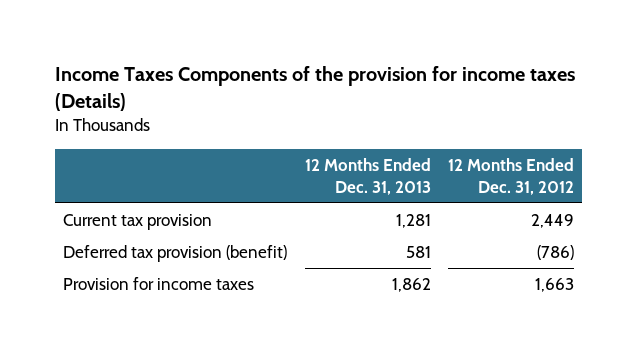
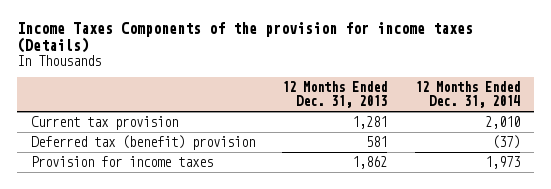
[447,157,574,195] 12 Months Ended Dec. 31, 2012 -> none
none -> [414,81,520,108] 12 Months Ended Dec. 31, 2014
[63,245,288,263] Deferred tax provision (benefit) -> [30,135,255,151] Deferred tax (benefit) provision

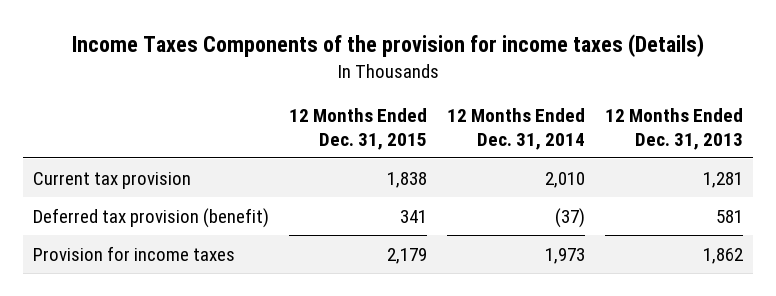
none -> [288,108,427,150] 12 Months Ended Dec. 31, 2015
[30,135,255,151] Deferred tax (benefit) provision -> [32,207,269,228] Deferred tax provision (benefit)

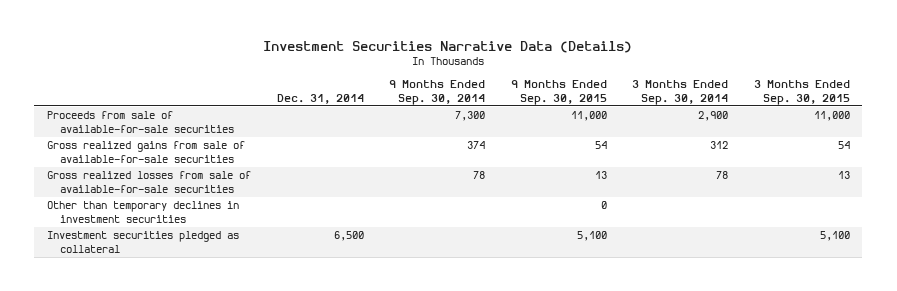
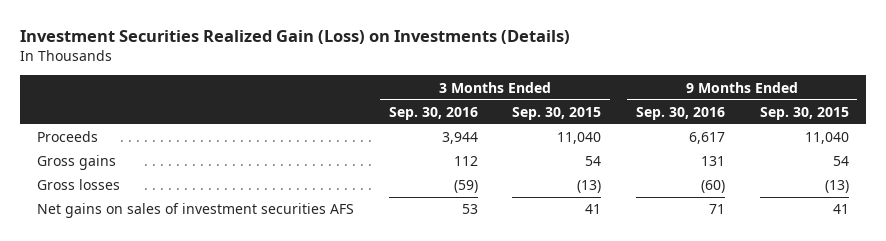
[263,40,633,53] Investment Securities Narrative Data (Details) -> [20,30,571,45] Investment Securities Realized Gain (Loss) on Investments (Details)
[276,93,364,104] Dec. 31, 2014 -> none
[389,80,486,105] 9 Months Ended Sep. 30, 2014 -> none
[632,80,729,105] 3 Months Ended Sep. 30, 2014 -> none
none -> [388,106,478,120] Sep. 30, 2016
none -> [635,106,725,120] Sep. 30, 2016
[47,111,234,133] Proceeds from sale of available-for-sale securities -> none
[47,201,240,223] Other than temporary declines in investment securities -> none
[47,231,240,253] Investment securities pledged as collateral -> none
none -> [37,131,99,143] Proceeds
[47,141,246,163] Gross realized gains from sale of available-for-sale securities -> [37,155,117,171] Gross gains
[47,171,252,193] Gross realized losses from sale of available-for-sale securities -> [37,179,121,191] Gross losses
[594,171,607,180] 13 -> [824,180,849,194] (13)
[837,171,850,180] 13 -> [577,180,602,194] (13)
none -> [37,203,355,219] Net gains on sales of investment securities AFS

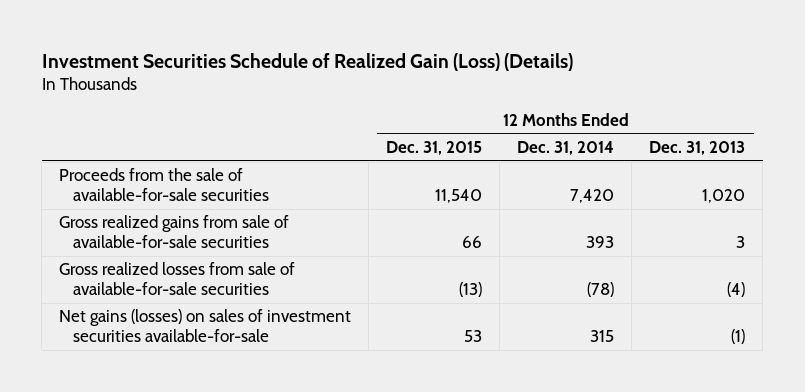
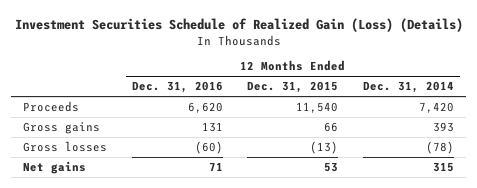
[649,141,746,156] Dec. 31, 2013 -> none
none -> [131,81,223,94] Dec. 31, 2016
[59,168,270,202] Proceeds from the sale of available-for-sale securities -> [23,101,80,113] Proceeds
[59,215,290,249] Gross realized gains from sale of available-for-sale securities -> [23,122,101,135] Gross gains
[59,262,296,296] Gross realized losses from sale of available-for-sale securities -> [23,141,108,153] Gross losses
[59,309,352,343] Net gains (losses) on sales of investment securities available-for-sale -> [23,161,87,175] Net gains

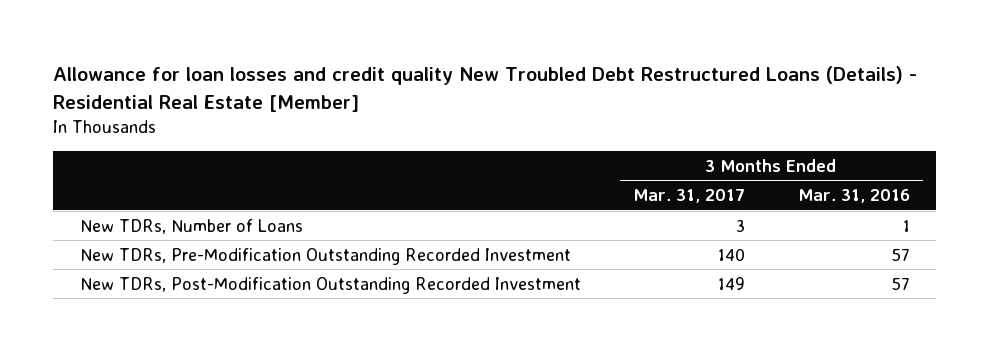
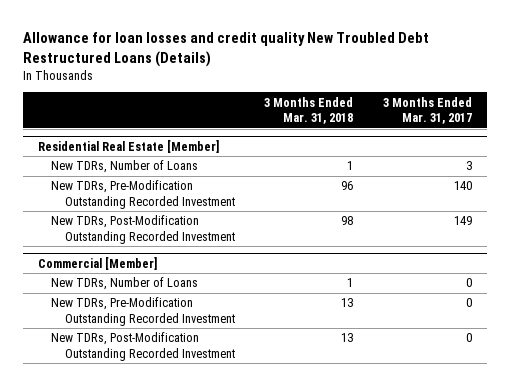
[53,66,918,113] Allowance for loan losses and credit quality New Troubled Debt Restructured Loans (Details) - Residential Real Estate [Member] -> [23,32,430,67] Allowance for loan losses and credit quality New Troubled Debt Restructured Loans (Details)
[797,189,910,204] Mar. 31, 2016 -> none
none -> [264,96,354,125] 3 Months Ended Mar. 31, 2018
none -> [38,140,220,154] Residential Real Estate [Member]
none -> [38,257,158,271] Commercial [Member]
none -> [51,277,199,291] New TDRs, Number of Loans
none -> [51,297,235,326] New TDRs, Pre-Modification Outstanding Recorded Investment
none -> [51,332,235,361] New TDRs, Post-Modification Outstanding Recorded Investment

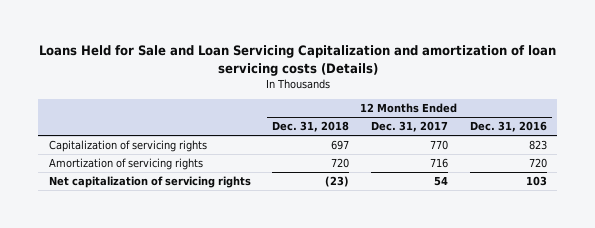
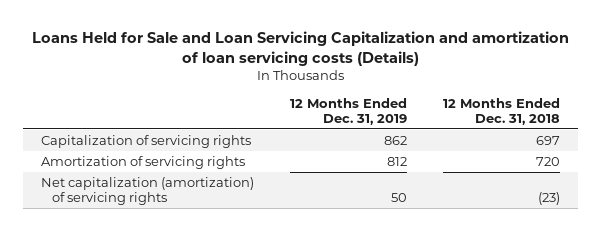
[370,121,448,133] Dec. 31, 2017 -> none
[469,121,547,133] Dec. 31, 2016 -> none
none -> [290,97,408,126] 12 Months Ended Dec. 31, 2019
[48,176,251,189] Net capitalization of servicing rights -> [41,176,255,206] Net capitalization (amortization) of servicing rights

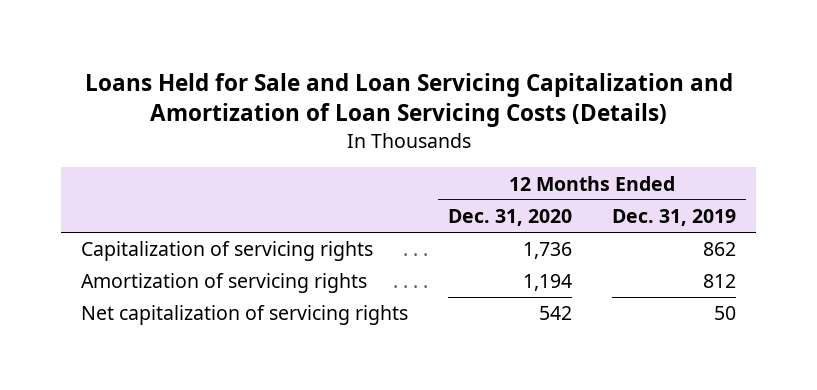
[31,31,569,66] Loans Held for Sale and Loan Servicing Capitalization and amortization of loan servicing costs (Details) -> [84,73,733,128] Loans Held for Sale and Loan Servicing Capitalization and Amortization of Loan Servicing Costs (Details)
[443,97,561,126] 12 Months Ended Dec. 31, 2018 -> none
none -> [448,208,573,226] Dec. 31, 2020
[41,176,255,206] Net capitalization (amortization) of servicing rights -> [80,305,408,326] Net capitalization of servicing rights

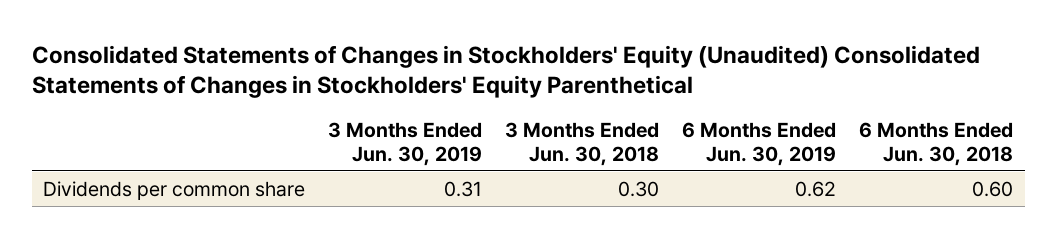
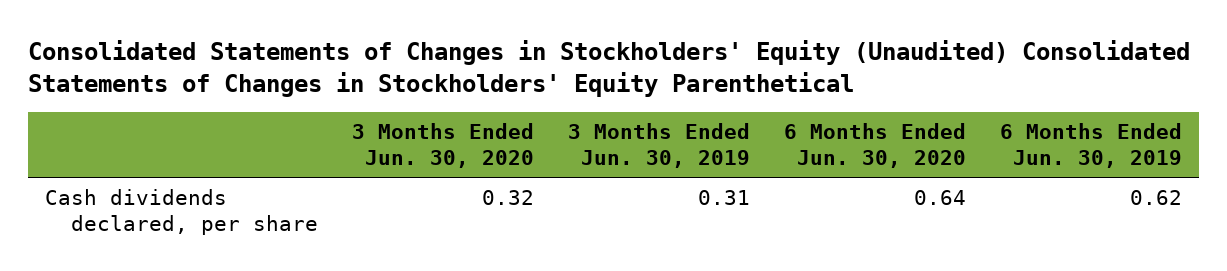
[505,122,660,166] 3 Months Ended Jun. 30, 2018 -> none
[859,122,1014,166] 6 Months Ended Jun. 30, 2018 -> none
none -> [351,123,534,169] 3 Months Ended Jun. 30, 2020
none -> [784,123,967,169] 6 Months Ended Jun. 30, 2020
[43,181,306,201] Dividends per common share -> [45,188,318,236] Cash dividends declared, per share

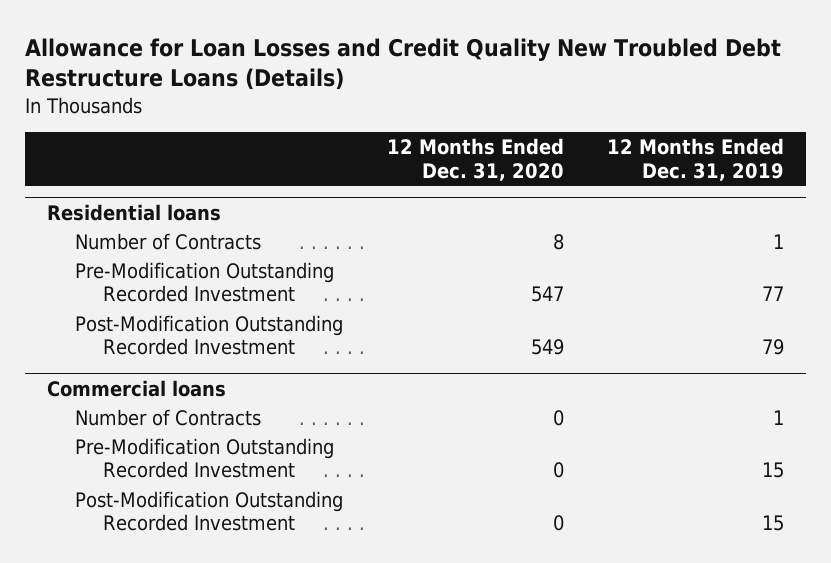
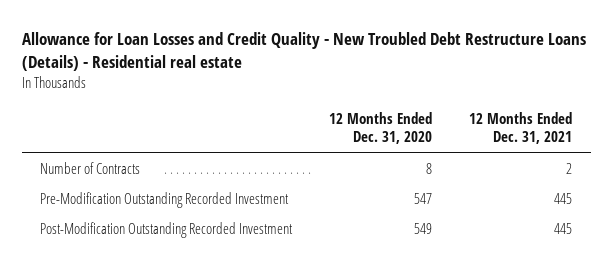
[25,37,782,91] Allowance for Loan Losses and Credit Quality New Troubled Debt Restructure Loans (Details) -> [21,31,586,72] Allowance for Loan Losses and Credit Quality - New Troubled Debt Restructure Loans (Details) - Residential real estate
[607,137,785,181] 12 Months Ended Dec. 31, 2019 -> none
none -> [469,111,573,145] 12 Months Ended Dec. 31, 2021
[46,203,221,221] Residential loans -> none
[46,379,226,397] Commercial loans -> none
[74,408,261,426] Number of Contracts -> none
[74,437,334,479] Pre-Modification Outstanding Recorded Investment -> none
[74,490,343,532] Post-Modification Outstanding Recorded Investment -> none

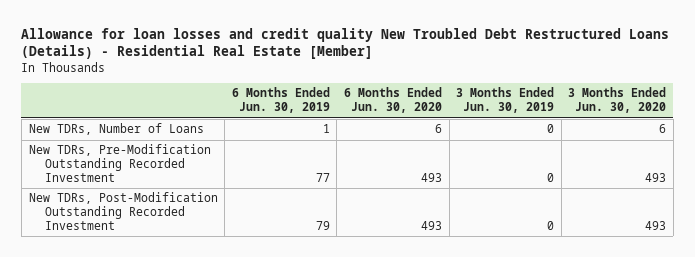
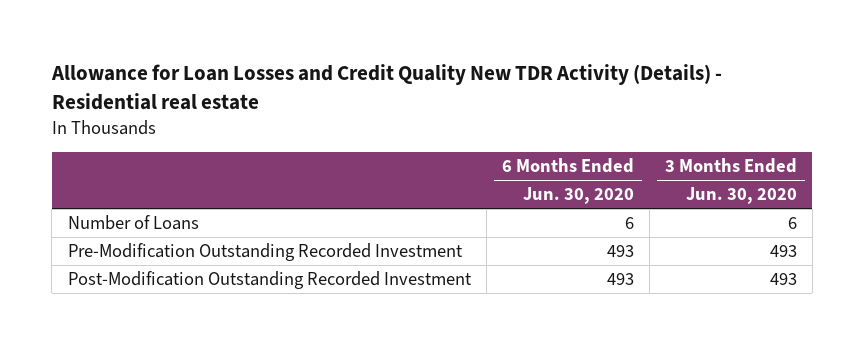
[21,27,670,60] Allowance for loan losses and credit quality New Troubled Debt Restructured Loans (Details) - Residential Real Estate [Member] -> [50,64,722,110] Allowance for Loan Losses and Credit Quality New TDR Activity (Details) - Residential real estate
[231,87,330,114] 6 Months Ended Jun. 30, 2019 -> none
[456,87,555,114] 3 Months Ended Jun. 30, 2019 -> none
[28,123,204,136] New TDRs, Number of Loans -> [67,215,199,231] Number of Loans
[28,144,211,183] New TDRs, Pre-Modification Outstanding Recorded Investment -> [67,243,463,262] Pre-Modification Outstanding Recorded Investment
[28,192,218,231] New TDRs, Post-Modification Outstanding Recorded Investment -> [67,271,472,290] Post-Modification Outstanding Recorded Investment

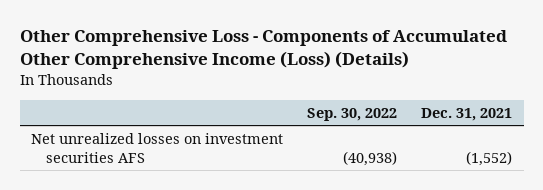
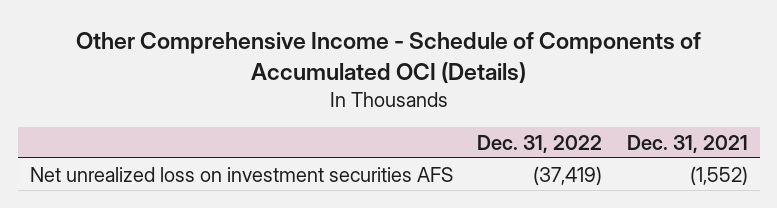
[19,30,507,70] Other Comprehensive Loss - Components of Accumulated Other Comprehensive Income (Loss) (Details) -> [75,31,701,83] Other Comprehensive Income - Schedule of Components of Accumulated OCI (Details)
[307,107,398,121] Sep. 30, 2022 -> none
none -> [477,134,603,153] Dec. 31, 2022
[31,132,284,163] Net unrealized losses on investment securities AFS -> [29,166,453,182] Net unrealized loss on investment securities AFS

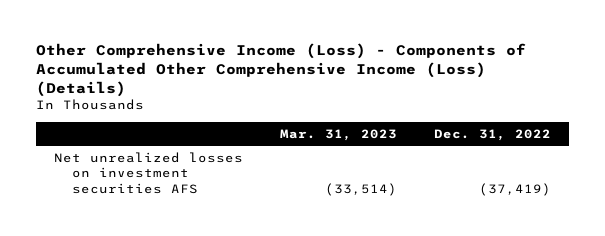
[75,31,701,83] Other Comprehensive Income - Schedule of Components of Accumulated OCI (Details) -> [35,42,526,97] Other Comprehensive Income (Loss) - Components of Accumulated Other Comprehensive Income (Loss) (Details)
[626,134,748,153] Dec. 31, 2021 -> none
none -> [279,128,397,141] Mar. 31, 2023
[29,166,453,182] Net unrealized loss on investment securities AFS -> [54,151,244,194] Net unrealized losses on investment securities AFS

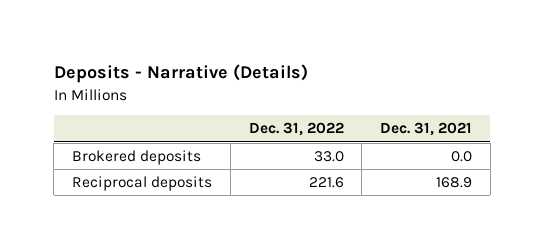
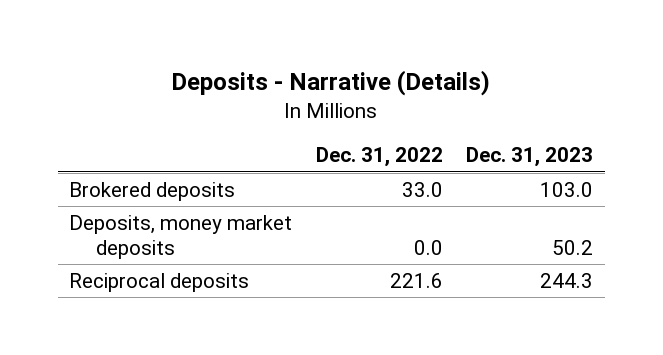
[380,122,473,137] Dec. 31, 2021 -> none
none -> [466,147,594,168] Dec. 31, 2023
none -> [69,215,293,260] Deposits, money market deposits

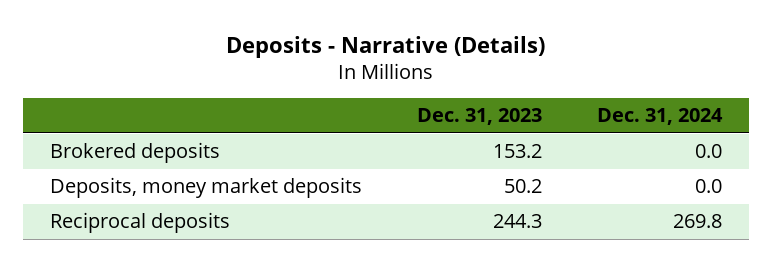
[315,147,443,168] Dec. 31, 2022 -> none
none -> [596,108,723,126] Dec. 31, 2024
[540,182,594,198] 103.0 -> [492,144,542,159] 153.2

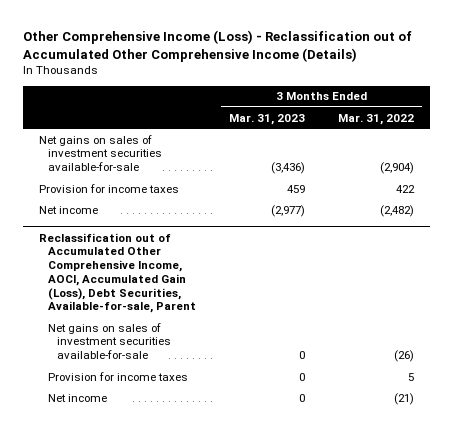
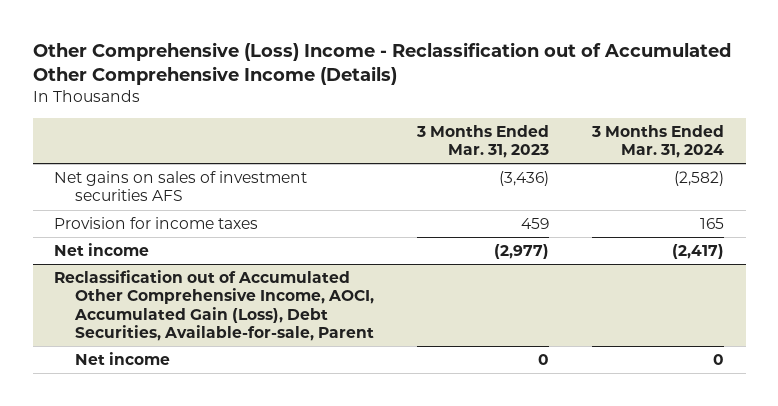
[22,29,412,62] Other Comprehensive Income (Loss) - Reclassification out of Accumulated Other Comprehensive Income (Details) -> [32,41,731,86] Other Comprehensive (Loss) Income - Reclassification out of Accumulated Other Comprehensive Income (Details)
[337,113,414,125] Mar. 31, 2022 -> none
none -> [591,124,725,158] 3 Months Ended Mar. 31, 2024
[39,134,163,172] Net gains on sales of investment securities available-for-sale -> [54,171,308,202] Net gains on sales of investment securities AFS
[48,322,171,360] Net gains on sales of investment securities available-for-sale -> none
[48,371,189,381] Provision for income taxes -> none

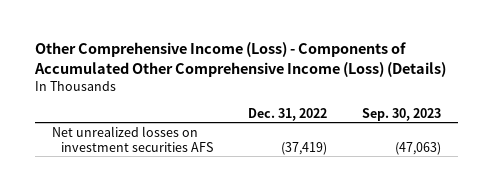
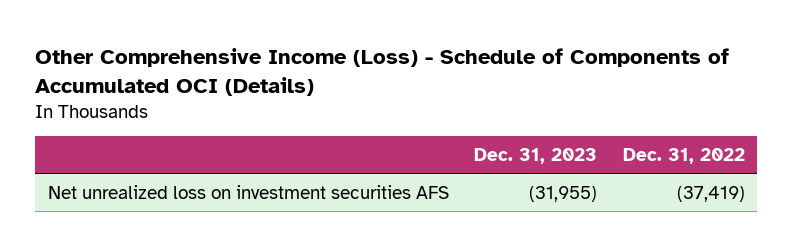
[33,42,446,77] Other Comprehensive Income (Loss) - Components of Accumulated Other Comprehensive Income (Loss) (Details) -> [35,47,730,96] Other Comprehensive Income (Loss) - Schedule of Components of Accumulated OCI (Details)
[361,107,441,121] Sep. 30, 2023 -> none
none -> [474,148,598,165] Dec. 31, 2023
[51,125,214,152] Net unrealized losses on investment securities AFS -> [47,184,449,199] Net unrealized loss on investment securities AFS

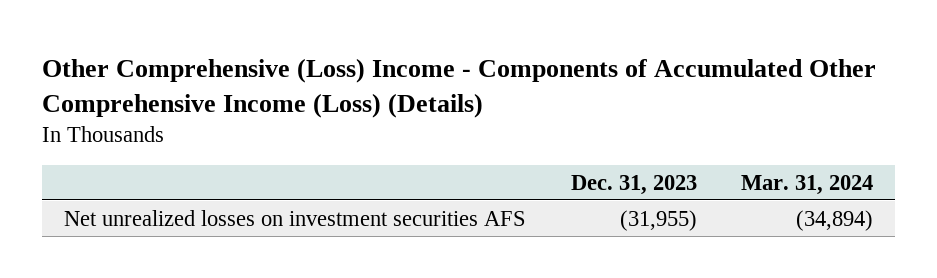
[35,47,730,96] Other Comprehensive Income (Loss) - Schedule of Components of Accumulated OCI (Details) -> [42,58,877,118] Other Comprehensive (Loss) Income - Components of Accumulated Other Comprehensive Income (Loss) (Details)
[622,148,745,165] Dec. 31, 2022 -> none
none -> [740,174,873,195] Mar. 31, 2024
[47,184,449,199] Net unrealized loss on investment securities AFS -> [64,209,527,226] Net unrealized losses on investment securities AFS

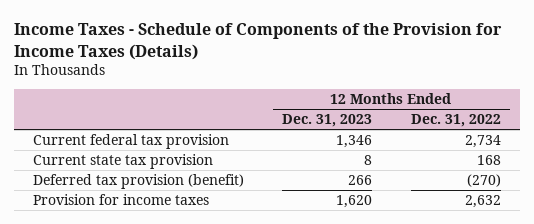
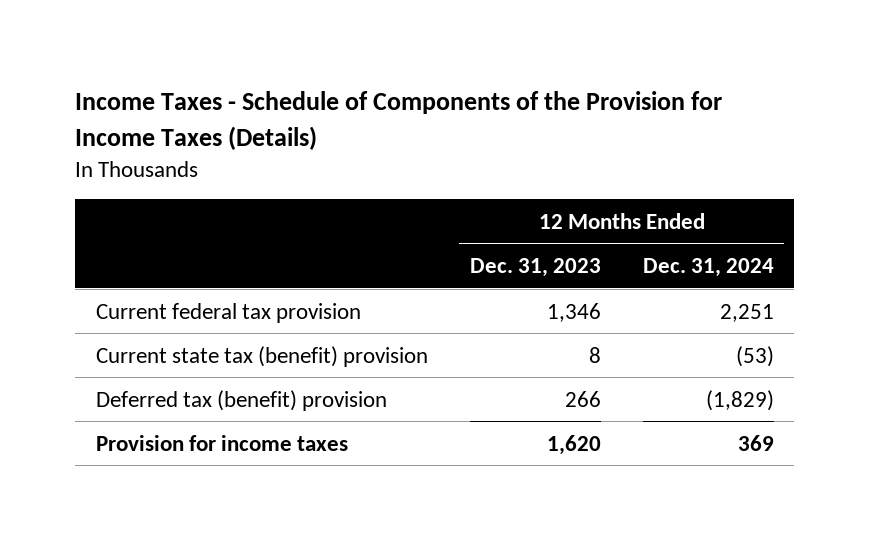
[410,114,501,128] Dec. 31, 2022 -> none
none -> [642,258,774,278] Dec. 31, 2024
[32,154,213,170] Current state tax provision -> [95,345,428,367] Current state tax (benefit) provision
[32,174,244,190] Deferred tax provision (benefit) -> [95,389,387,411] Deferred tax (benefit) provision

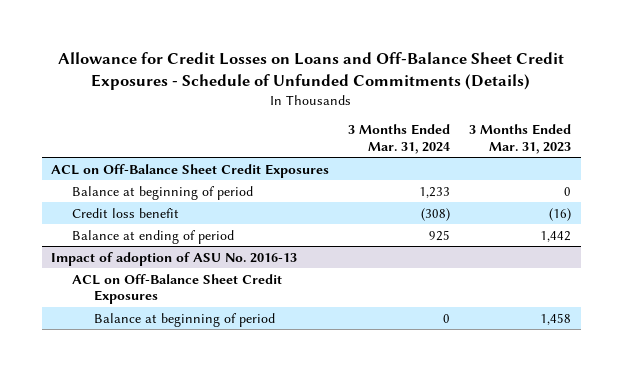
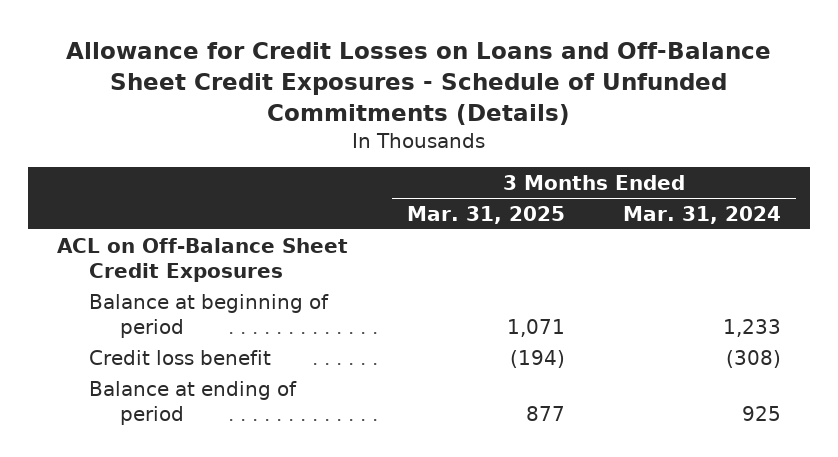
[469,124,572,154] 3 Months Ended Mar. 31, 2023 -> none
none -> [406,205,565,224] Mar. 31, 2025
[51,251,298,266] Impact of adoption of ASU No. 2016-13 -> none
[72,273,283,305] ACL on Off-Balance Sheet Credit Exposures -> none
[93,312,275,327] Balance at beginning of period -> none

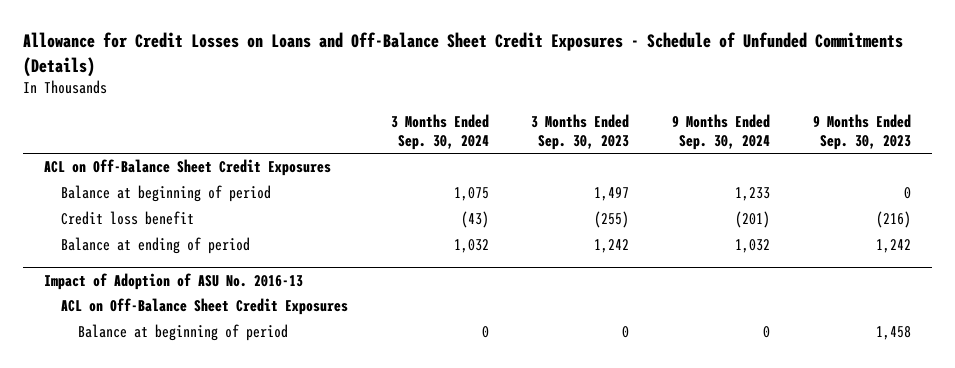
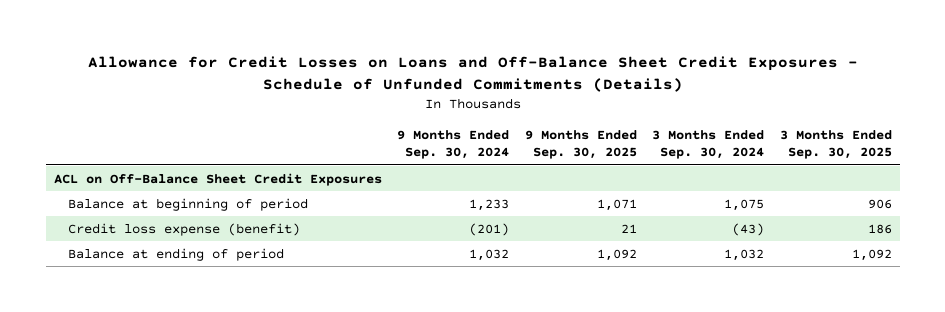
[531,113,630,150] 3 Months Ended Sep. 30, 2023 -> none
[812,113,911,150] 9 Months Ended Sep. 30, 2023 -> none
none -> [524,129,637,160] 9 Months Ended Sep. 30, 2025
none -> [779,129,892,160] 3 Months Ended Sep. 30, 2025
[61,211,195,226] Credit loss benefit -> [67,222,300,236] Credit loss expense (benefit)
[44,273,304,291] Impact of Adoption of ASU No. 2016-13 -> none
[61,298,349,316] ACL on Off-Balance Sheet Credit Exposures -> none
[78,324,289,342] Balance at beginning of period -> none

